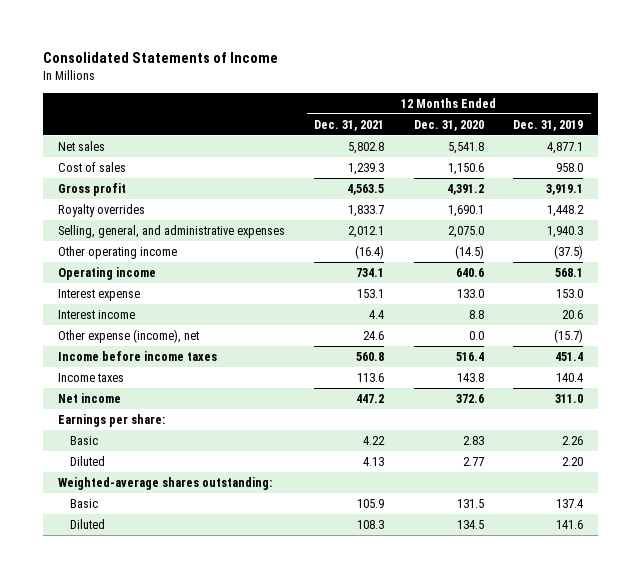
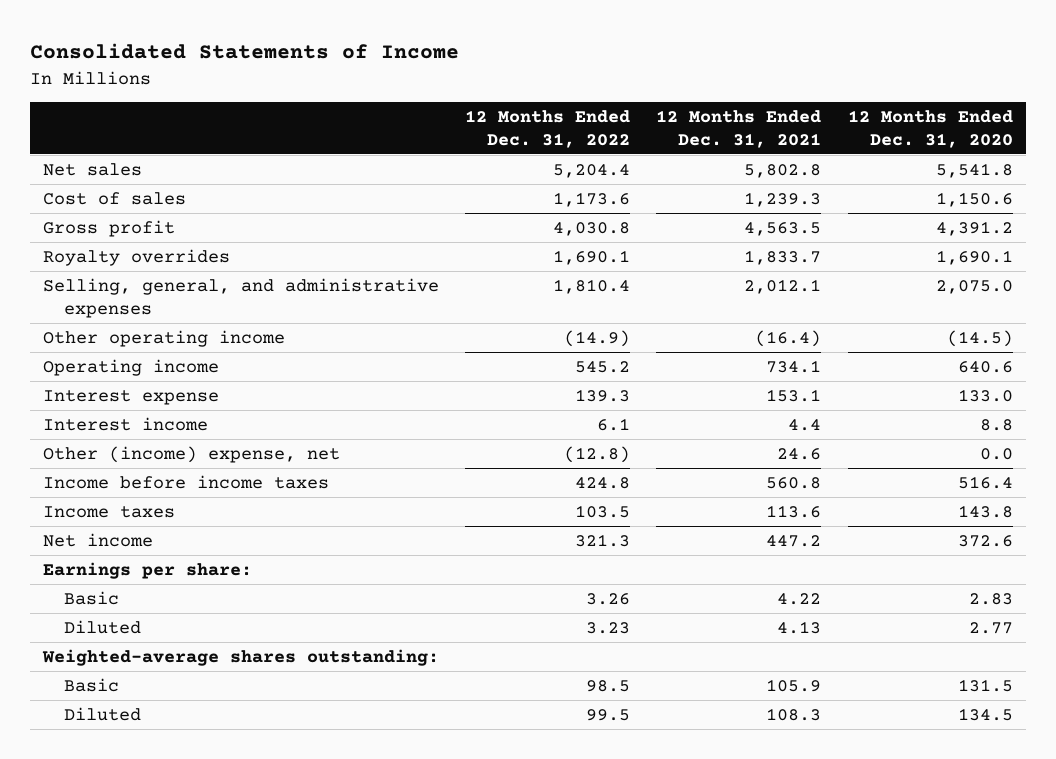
[513,119,584,131] Dec. 31, 2019 -> none
none -> [465,110,631,148] 12 Months Ended Dec. 31, 2022
[58,329,200,344] Other expense (income), net -> [42,445,340,463] Other (income) expense, net

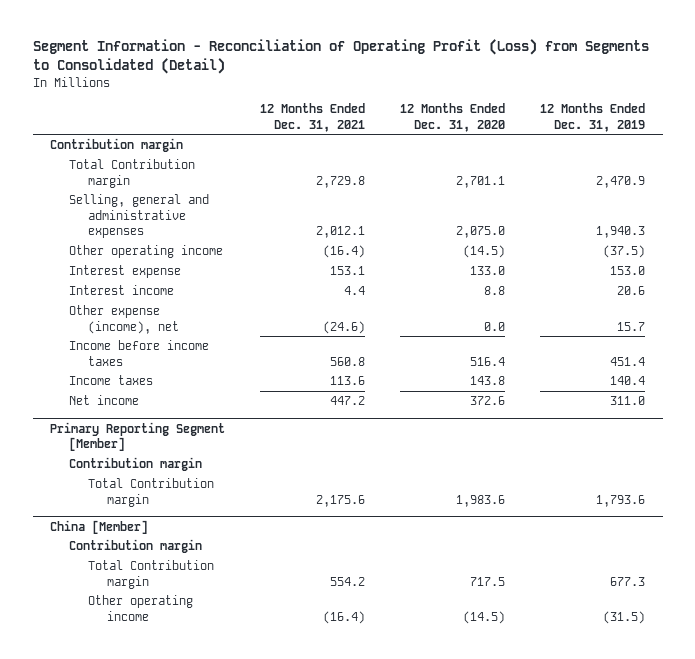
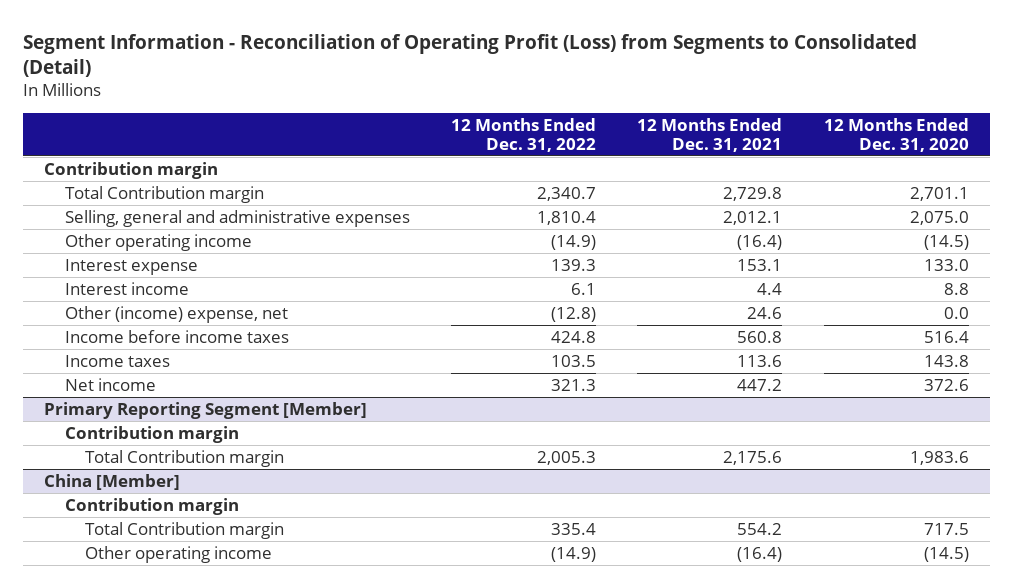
[540,102,646,132] 12 Months Ended Dec. 31, 2019 -> none
none -> [450,117,596,152] 12 Months Ended Dec. 31, 2022
[69,305,180,334] Other expense (income), net -> [64,305,288,323] Other (income) expense, net
[323,320,366,334] (24.6) -> [747,306,783,319] 24.6

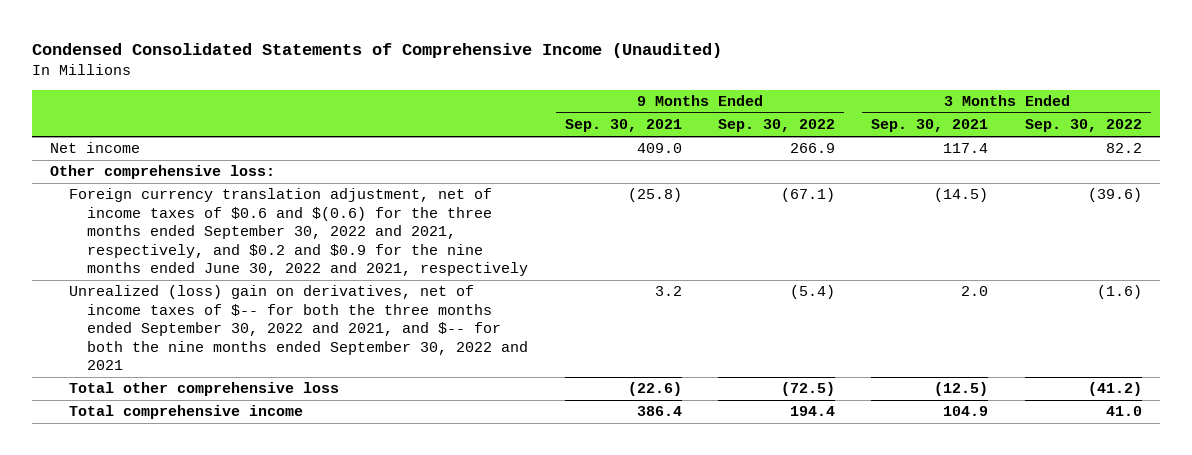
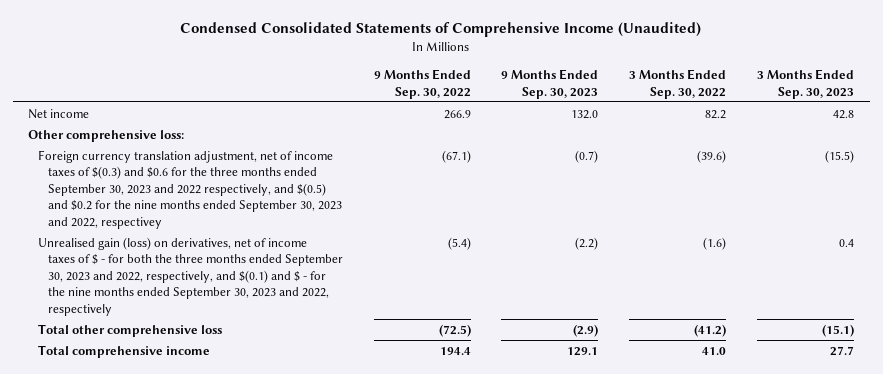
[564,119,682,133] Sep. 30, 2021 -> none
[871,119,989,133] Sep. 30, 2021 -> none
none -> [501,69,599,99] 9 Months Ended Sep. 30, 2023
none -> [757,69,855,99] 3 Months Ended Sep. 30, 2023
[68,188,529,277] Foreign currency translation adjustment, net of income taxes of $0.6 and $(0.6) for the three months ended September 30, 2022 and 2021, respectively, and $0.2 and $0.9 for the nine months ended June 30, 2022 and 2021, respectively -> [38,149,342,229] Foreign currency translation adjustment, net of income taxes of $(0.3) and $0.6 for the three months ended September 30, 2023 and 2022 respectively, and $(0.5) and $0.2 for the nine months ended September 30, 2023 and 2022, respectivey
[68,285,529,371] Unrealized (loss) gain on derivatives, net of income taxes of $-- for both the three months ended September 30, 2022 and 2021, and $-- for both the nine months ended September 30, 2022 and 2021 -> [38,236,343,316] Unrealised gain (loss) on derivatives, net of income taxes of $ - for both the three months ended September 30, 2023 and 2022, respectively, and $(0.1) and $ - for the nine months ended September 30, 2023 and 2022, respectively

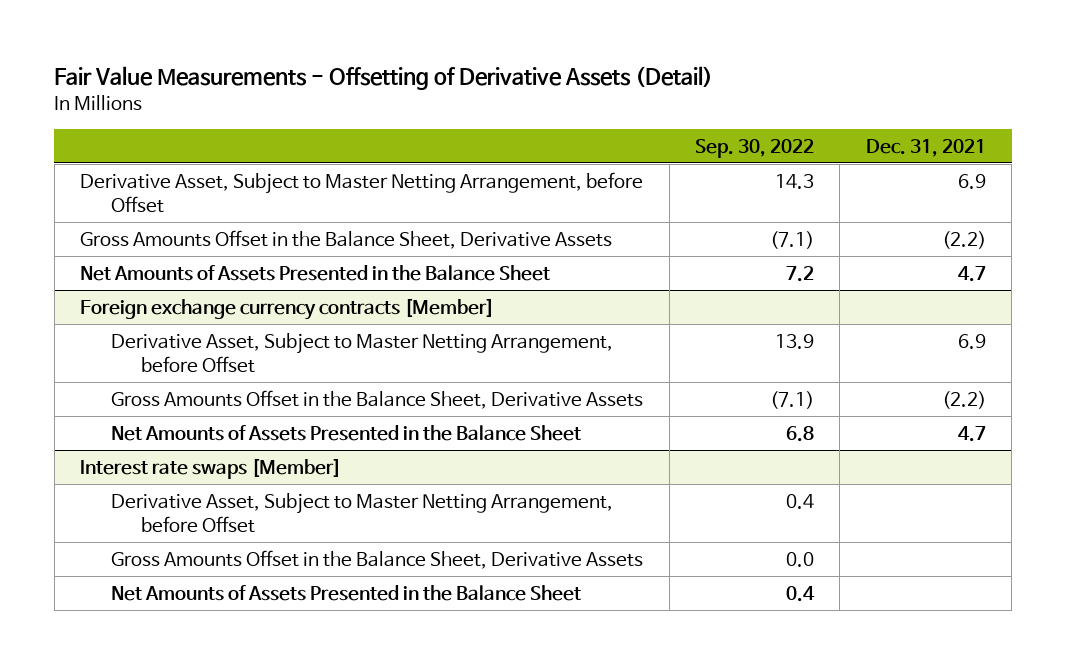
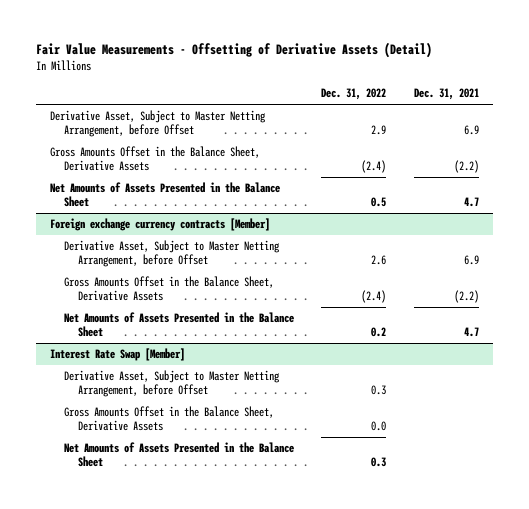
[694,138,814,158] Sep. 30, 2022 -> none
none -> [321,88,387,101] Dec. 31, 2022
[80,457,342,479] Interest rate swaps [Member] -> [49,348,185,362] Interest Rate Swap [Member]

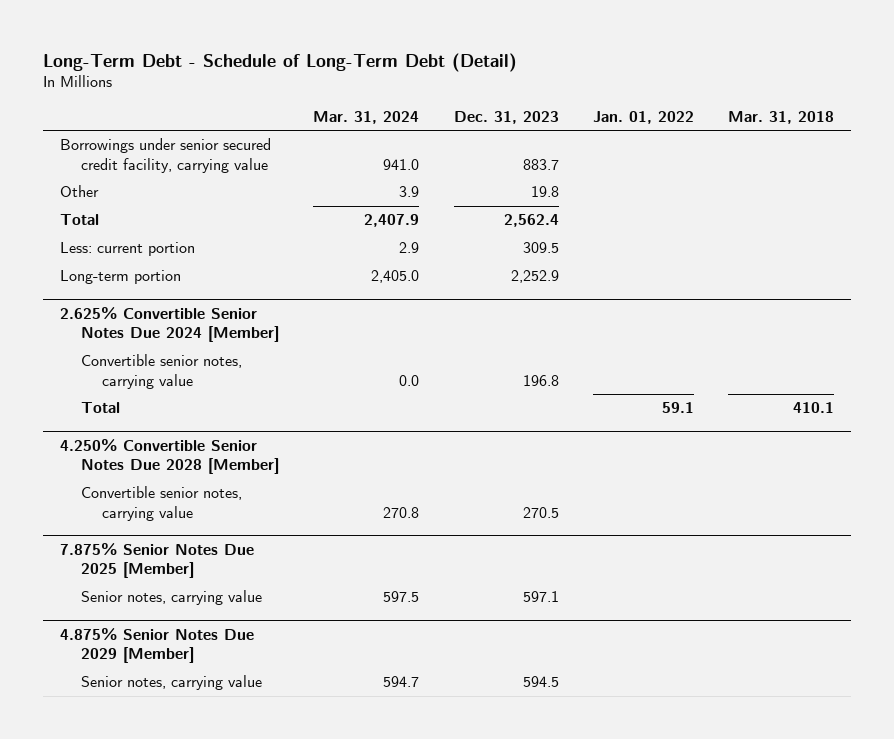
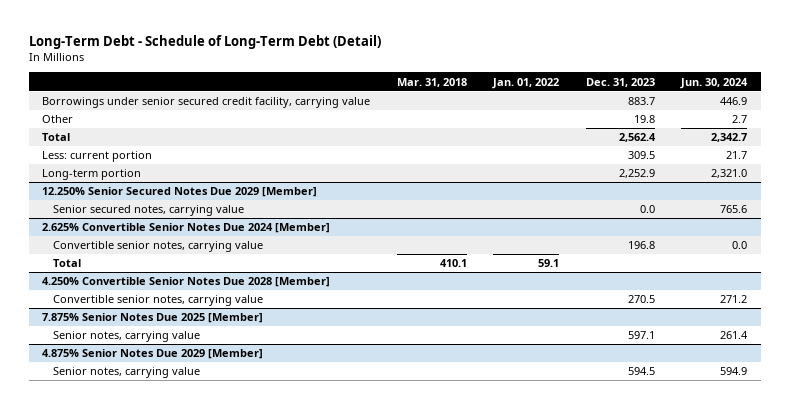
[313,110,420,124] Mar. 31, 2024 -> none
none -> [680,77,749,89] Jun. 30, 2024
none -> [41,187,317,198] 12.250% Senior Secured Notes Due 2029 [Member]
none -> [52,205,244,217] Senior secured notes, carrying value

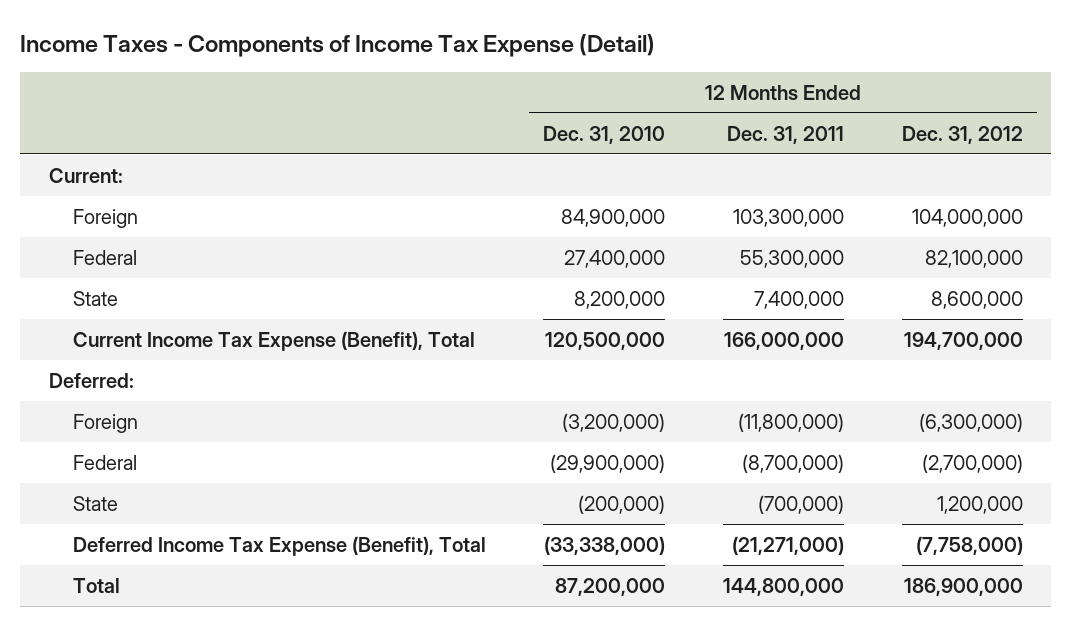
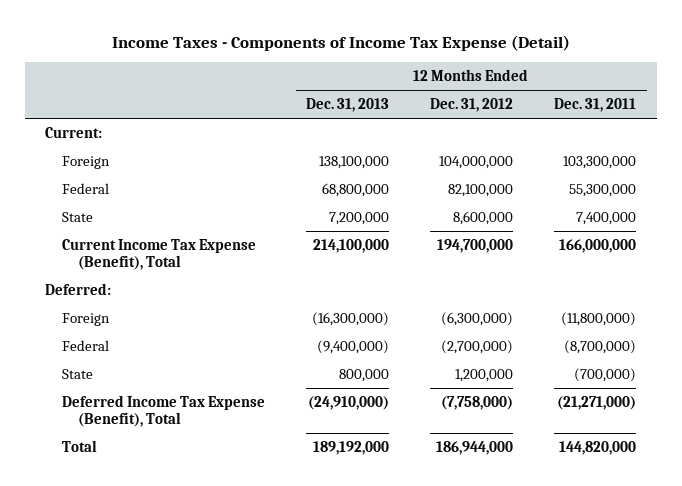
[543,125,666,144] Dec. 31, 2010 -> none
none -> [306,98,390,113] Dec. 31, 2013
[722,577,844,596] 144,800,000 -> [559,441,637,456] 144,820,000
[903,577,1023,596] 186,900,000 -> [436,441,514,456] 186,944,000

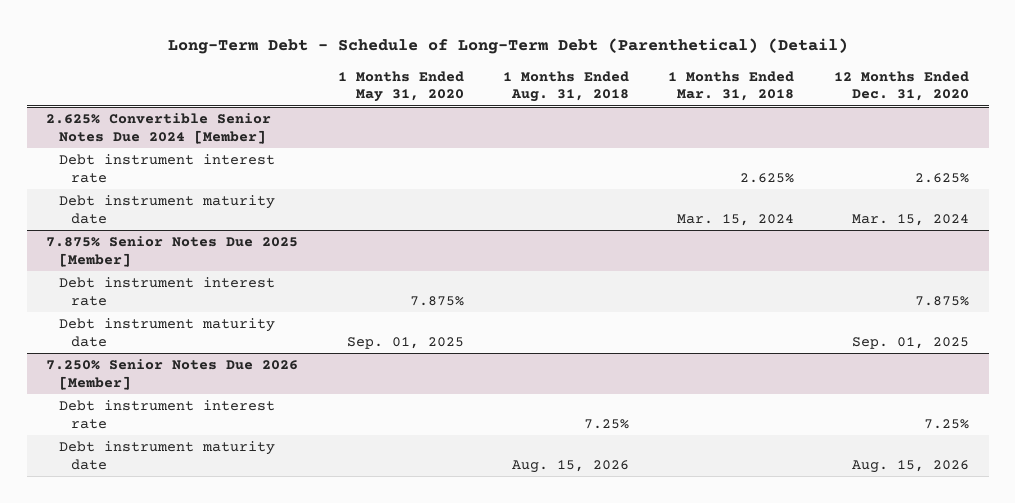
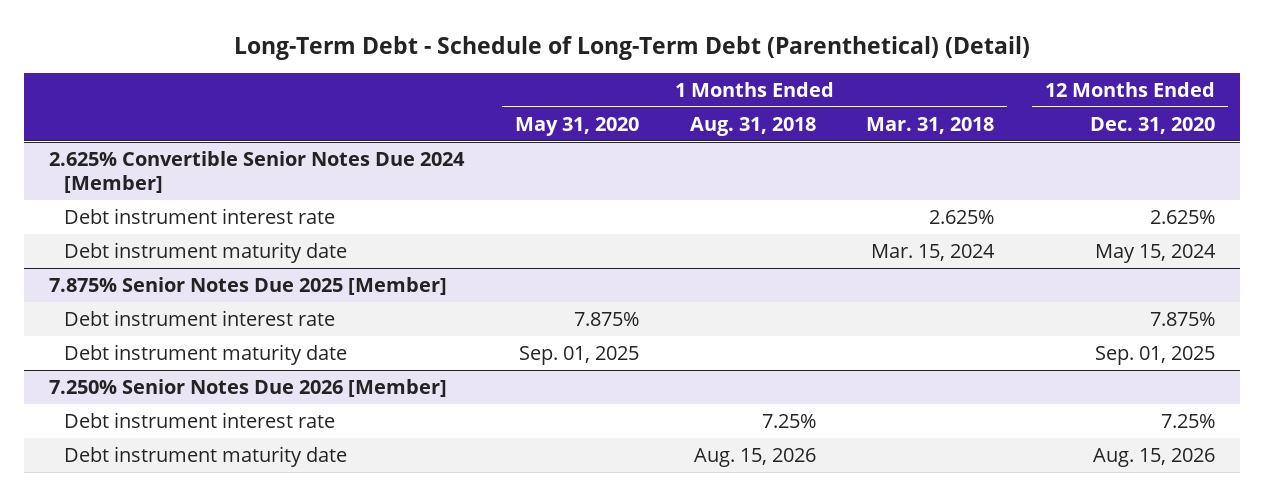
[851,213,969,226] Mar. 15, 2024 -> [1095,243,1217,263] May 15, 2024

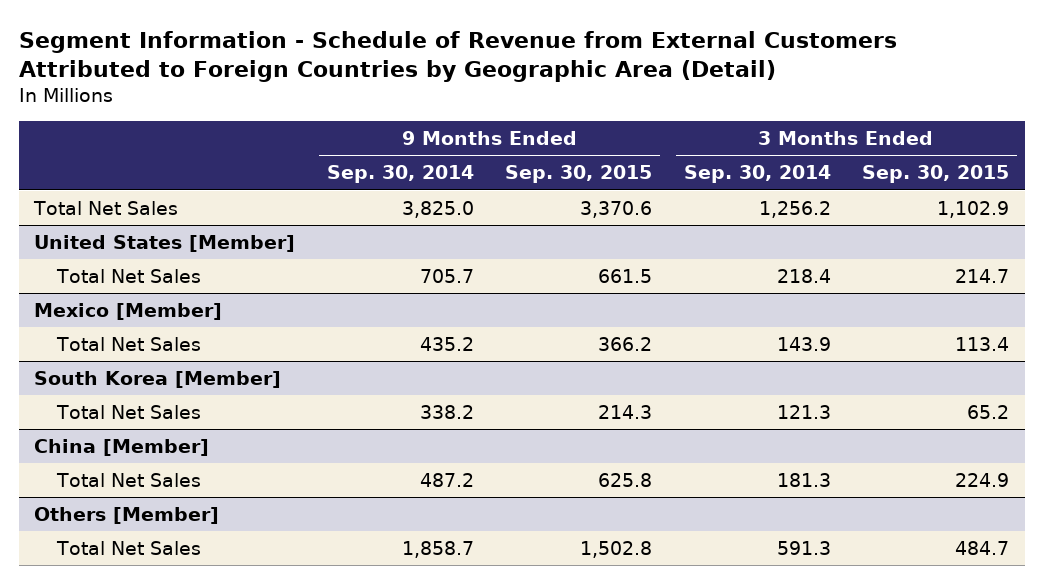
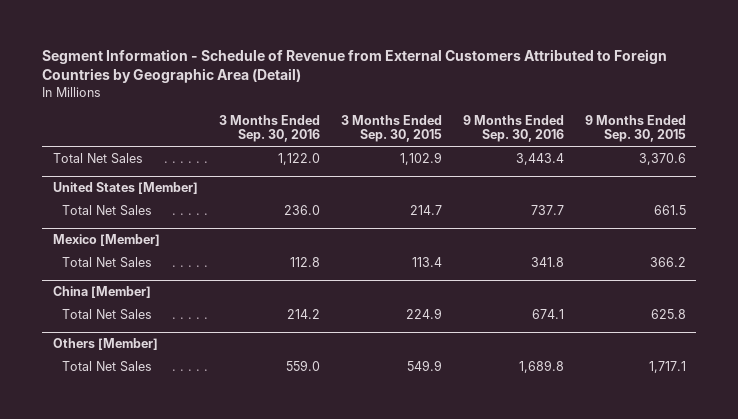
[326,165,474,184] Sep. 30, 2014 -> none
[683,165,831,184] Sep. 30, 2014 -> none
none -> [218,114,320,143] 3 Months Ended Sep. 30, 2016
none -> [462,114,564,143] 9 Months Ended Sep. 30, 2016
[34,371,282,389] South Korea [Member] -> none
[55,405,201,420] Total Net Sales -> none
[580,541,653,559] 1,502.8 -> [648,360,686,373] 1,717.1
[954,541,1009,556] 484.7 -> [406,359,442,371] 549.9

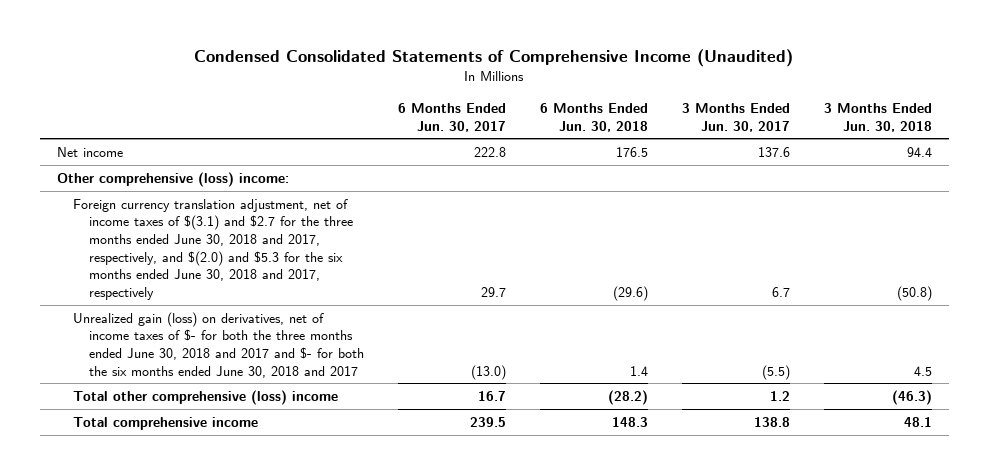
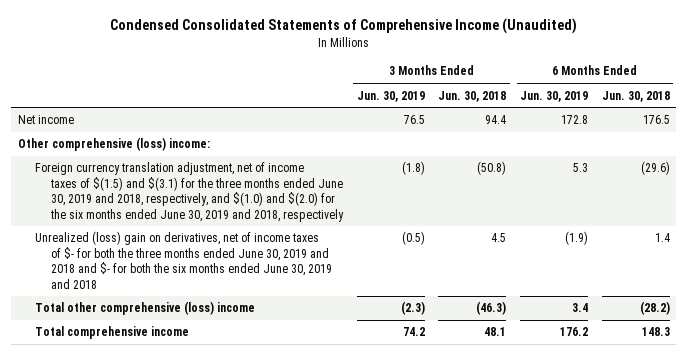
[398,102,507,132] 6 Months Ended Jun. 30, 2017 -> none
[682,102,791,132] 3 Months Ended Jun. 30, 2017 -> none
none -> [356,90,425,102] Jun. 30, 2019
none -> [519,90,588,102] Jun. 30, 2019
[72,198,354,300] Foreign currency translation adjustment, net of income taxes of $(3.1) and $2.7 for the three months ended June 30, 2018 and 2017, respectively, and $(2.0) and $5.3 for the six months ended June 30, 2018 and 2017, respectively -> [34,162,345,222] Foreign currency translation adjustment, net of income taxes of $(1.5) and $(3.1) for the three months ended June 30, 2019 and 2018, respectively, and $(1.0) and $(2.0) for the six months ended June 30, 2019 and 2018, respectively
[72,311,365,378] Unrealized gain (loss) on derivatives, net of income taxes of $- for both the three months ended June 30, 2018 and 2017 and $- for both the six months ended June 30, 2018 and 2017 -> [34,231,333,289] Unrealized (loss) gain on derivatives, net of income taxes of $- for both the three months ended June 30, 2019 and 2018 and $- for both the six months ended June 30, 2019 and 2018

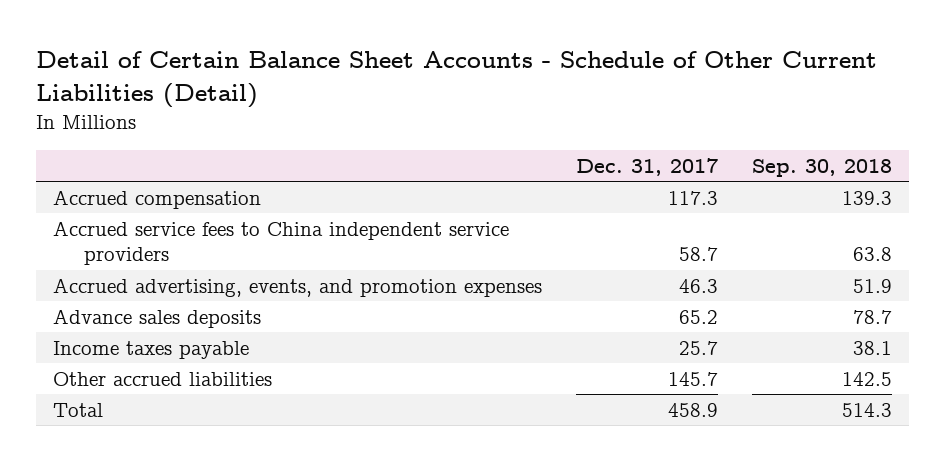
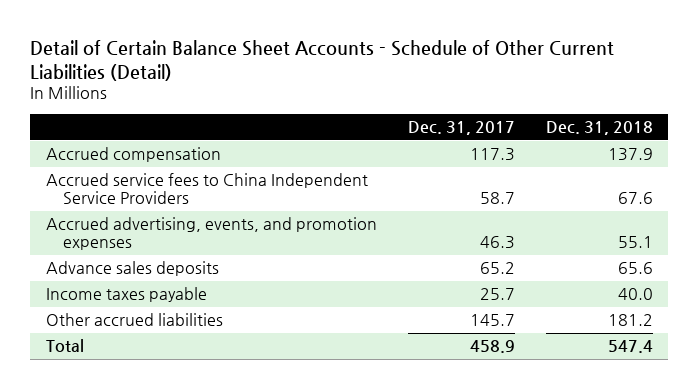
[752,158,893,177] Sep. 30, 2018 -> none
none -> [545,120,653,135] Dec. 31, 2018
[52,220,509,266] Accrued service fees to China independent service providers -> [45,173,368,205] Accrued service fees to China Independent Service Providers

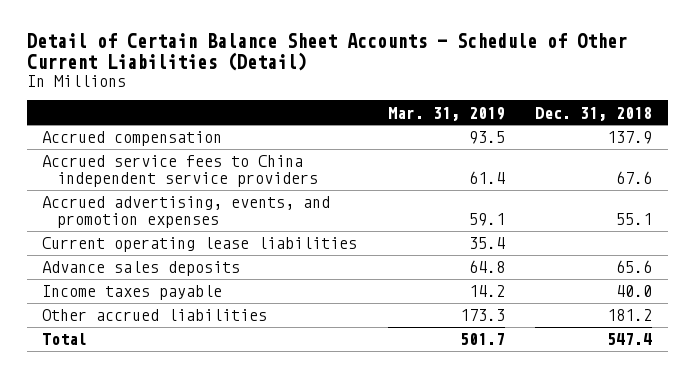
[407,120,515,135] Dec. 31, 2017 -> none
none -> [387,106,505,121] Mar. 31, 2019
[45,173,368,205] Accrued service fees to China Independent Service Providers -> [42,155,318,188] Accrued service fees to China independent service providers
none -> [42,237,358,253] Current operating lease liabilities

